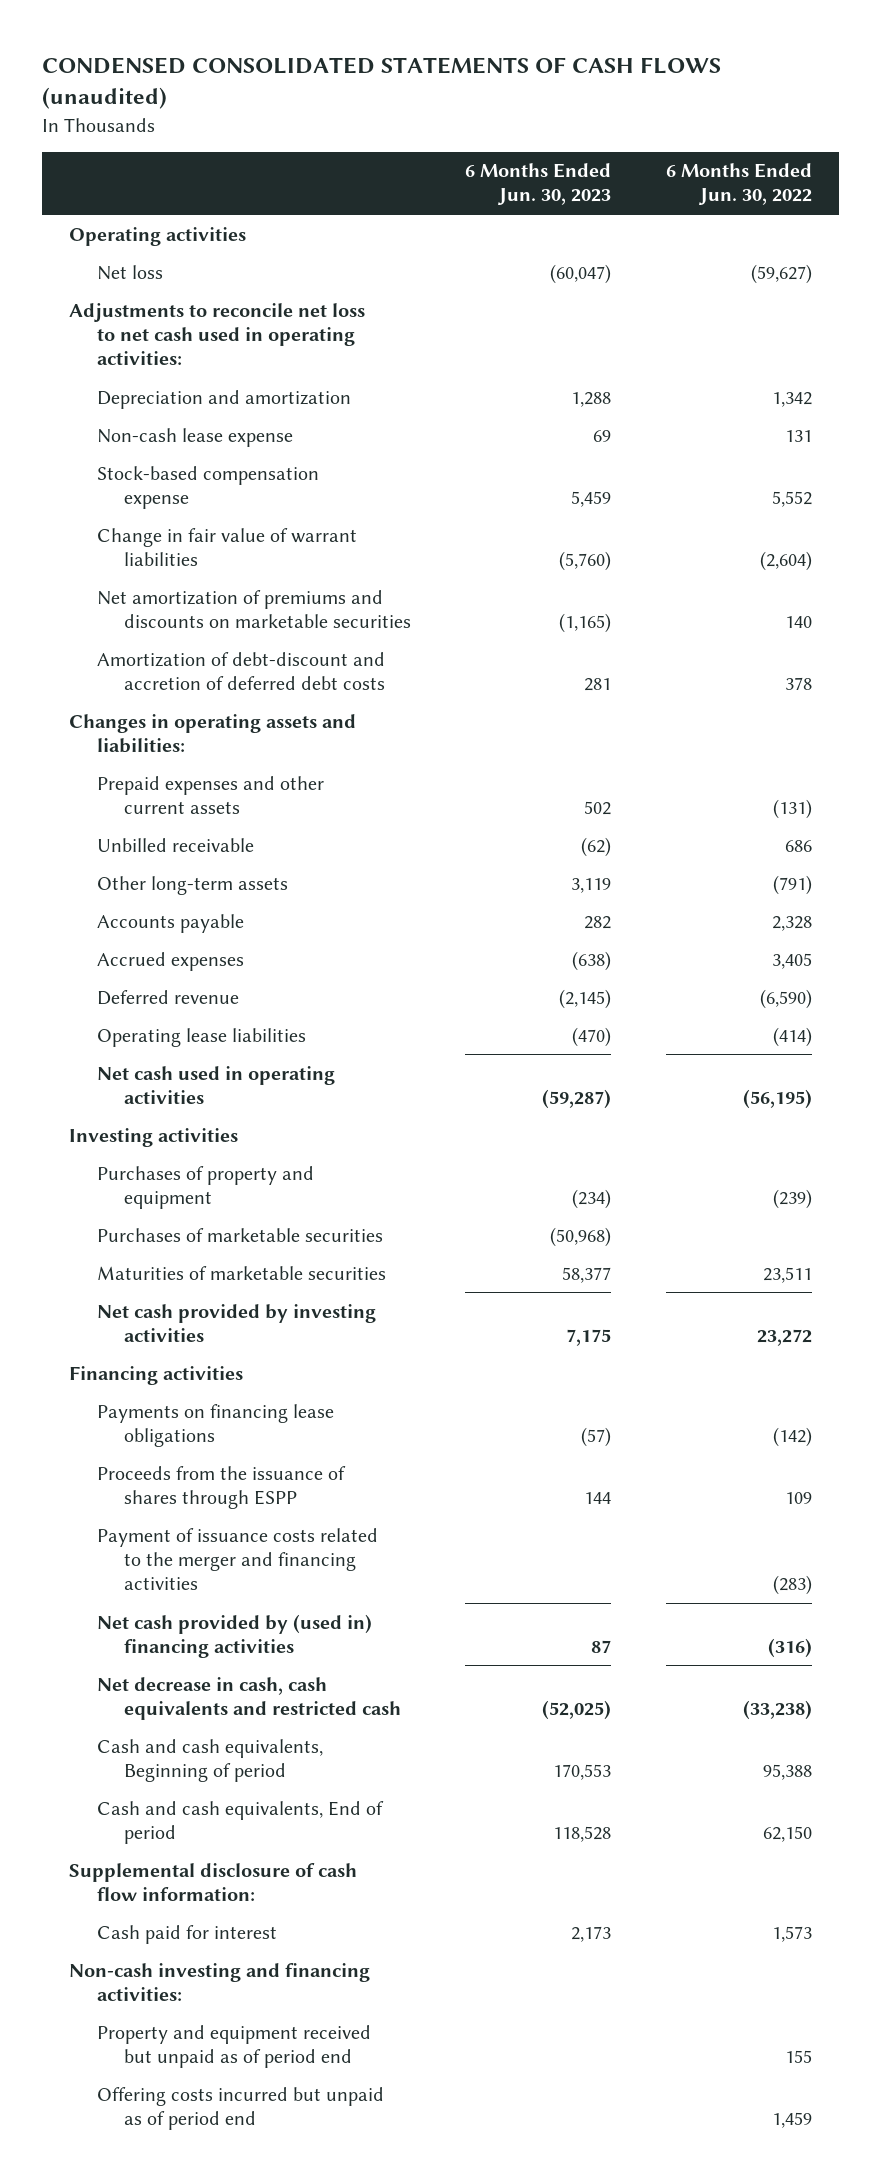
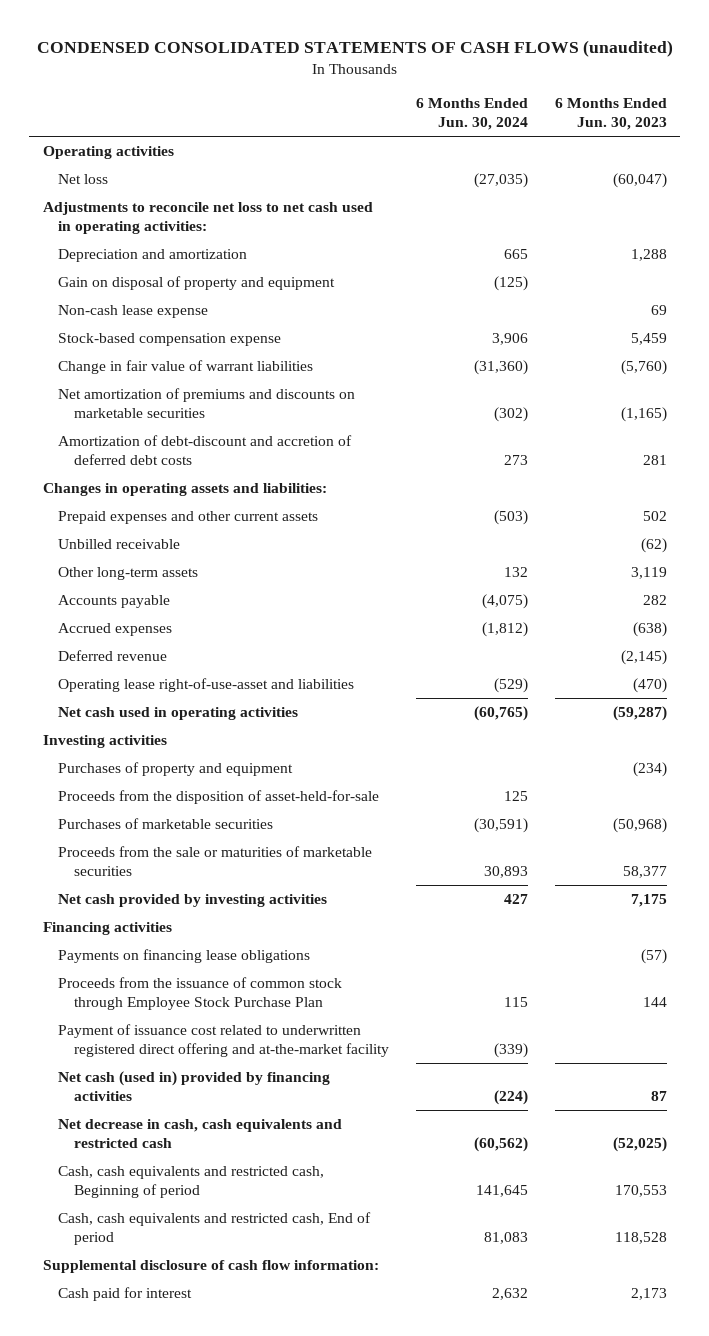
[665,163,812,206] 6 Months Ended Jun. 30, 2022 -> none
none -> [415,97,528,131] 6 Months Ended Jun. 30, 2024
none -> [58,275,336,290] Gain on disposal of property and equipment
[96,1027,306,1047] Operating lease liabilities -> none
none -> [58,677,355,692] Operating lease right-of-use-asset and liabilities
none -> [58,789,380,804] Proceeds from the disposition of asset-held-for-sale
[96,1265,386,1280] Maturities of marketable securities -> [58,845,373,877] Proceeds from the sale or maturities of marketable securities
[96,1527,378,1590] Payment of issuance costs related to the merger and financing activities -> none
[96,1465,346,1509] Proceeds from the issuance of shares through ESPP -> [58,976,343,1011] Proceeds from the issuance of common stock through Employee Stock Purchase Plan
none -> [58,1023,389,1058] Payment of issuance cost related to underwritten registered direct offering and at-the-market facility
[96,1613,372,1658] Net cash provided by (used in) financing activities -> [58,1070,331,1102] Net cash (used in) provided by financing activities
[96,1738,323,1782] Cash and cash equivalents, Beginning of period -> [58,1165,325,1199] Cash, cash equivalents and restricted cash, Beginning of period
[96,1800,384,1844] Cash and cash equivalents, End of period -> [58,1211,372,1246] Cash, cash equivalents and restricted cash, End of period
[69,1962,371,2001] Non-cash investing and financing activities: -> none
[96,2024,371,2068] Property and equipment received but unpaid as of period end -> none
[96,2086,384,2130] Offering costs incurred but unpaid as of period end -> none

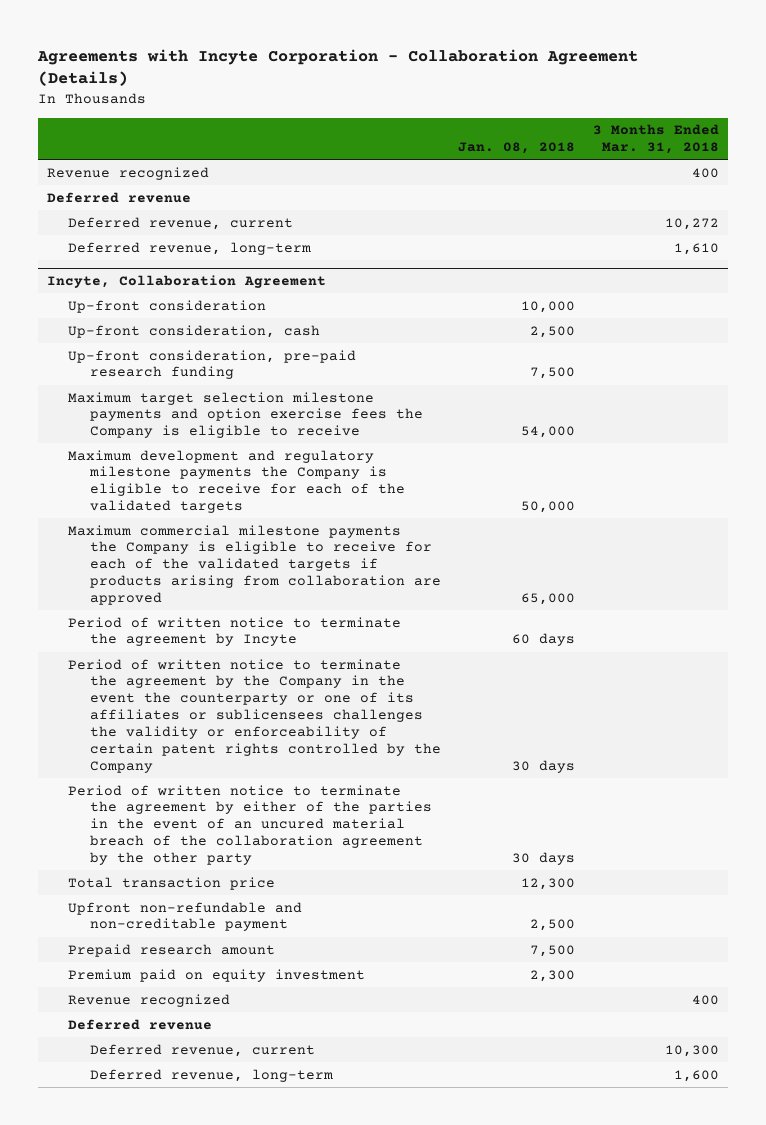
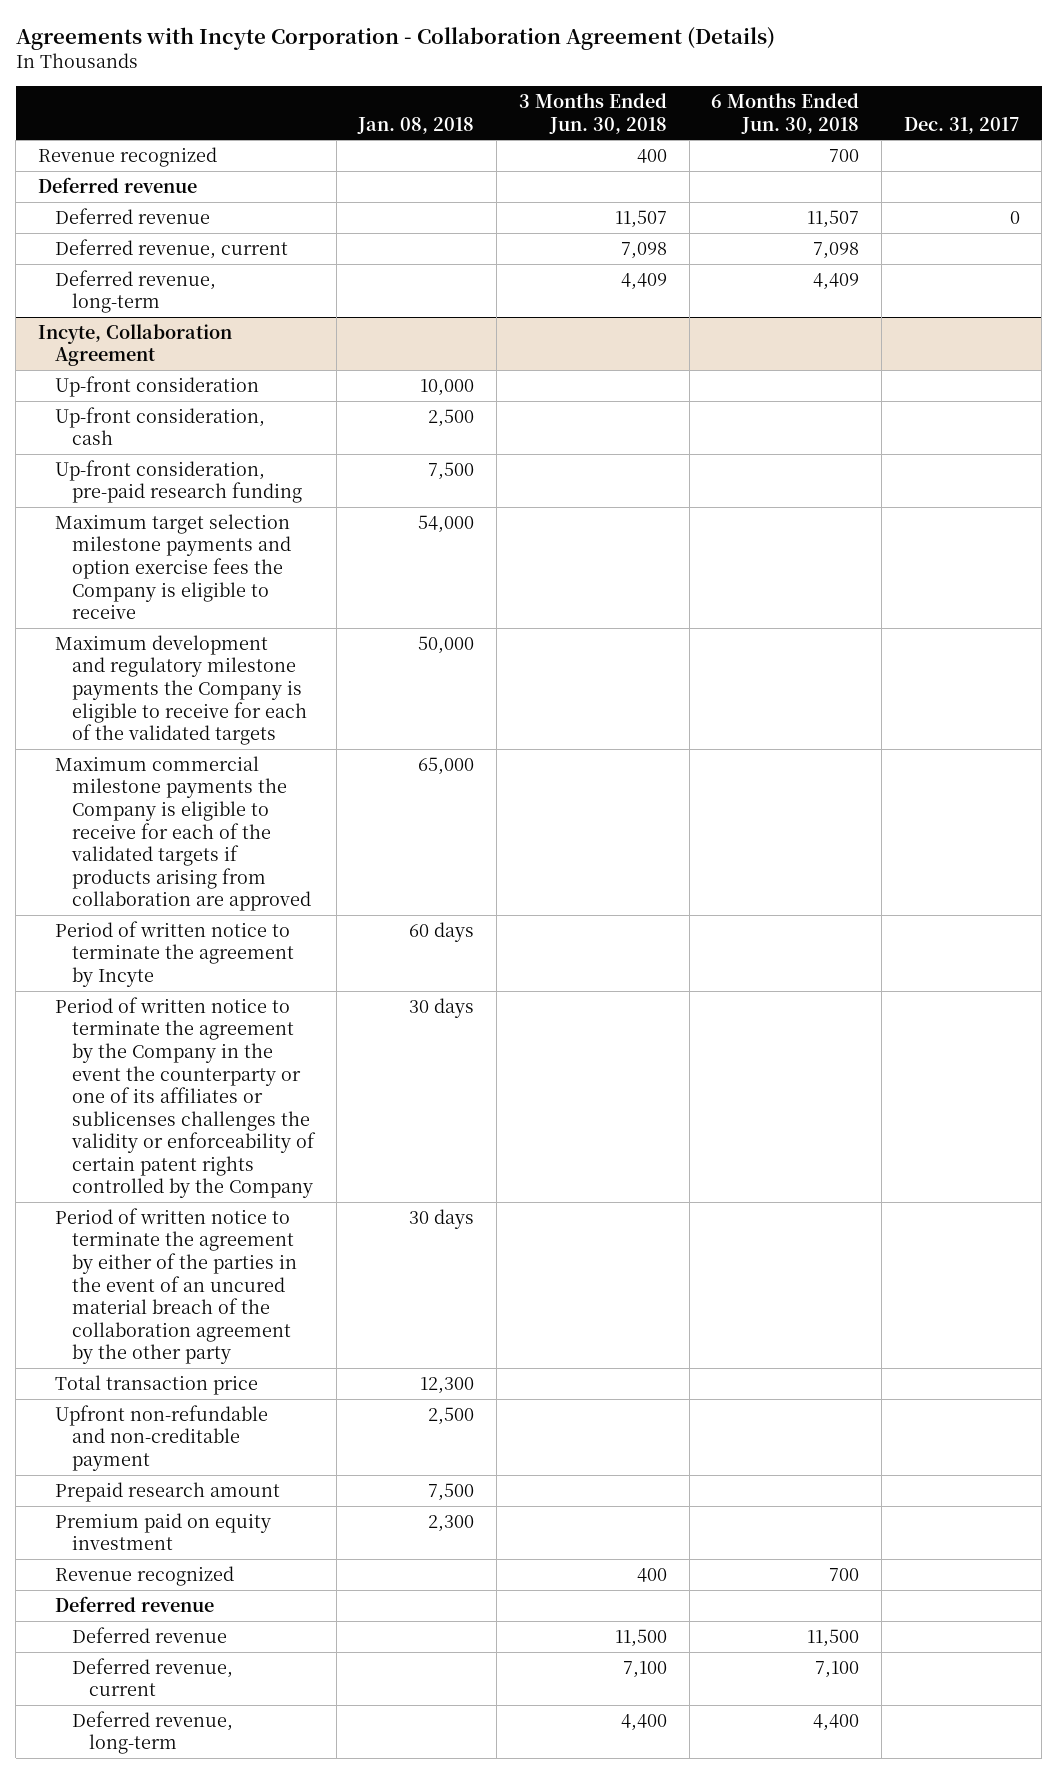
[593,124,720,155] 3 Months Ended Mar. 31, 2018 -> none
none -> [518,93,667,134] 3 Months Ended Jun. 30, 2018
none -> [711,93,860,134] 6 Months Ended Jun. 30, 2018
none -> [903,116,1020,134] Dec. 31, 2017
none -> [55,207,211,224] Deferred revenue
[68,658,441,774] Period of written notice to terminate the agreement by the Company in the event the counterparty or one of its affiliates or sublicensees challenges the validity or enforceability of certain patent rights controlled by the Company -> [55,996,316,1199] Period of written notice to terminate the agreement by the Company in the event the counterparty or one of its affiliates or sublicenses challenges the validity or enforceability of certain patent rights controlled by the Company
none -> [71,1626,227,1643] Deferred revenue

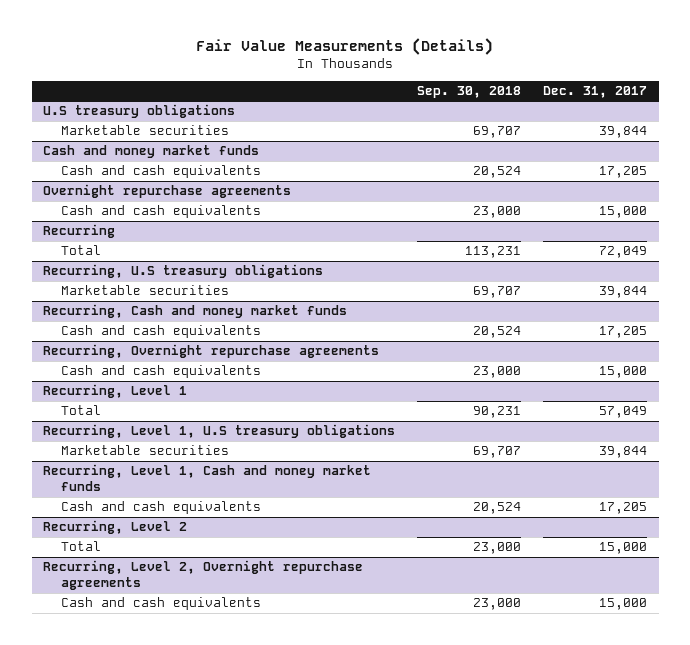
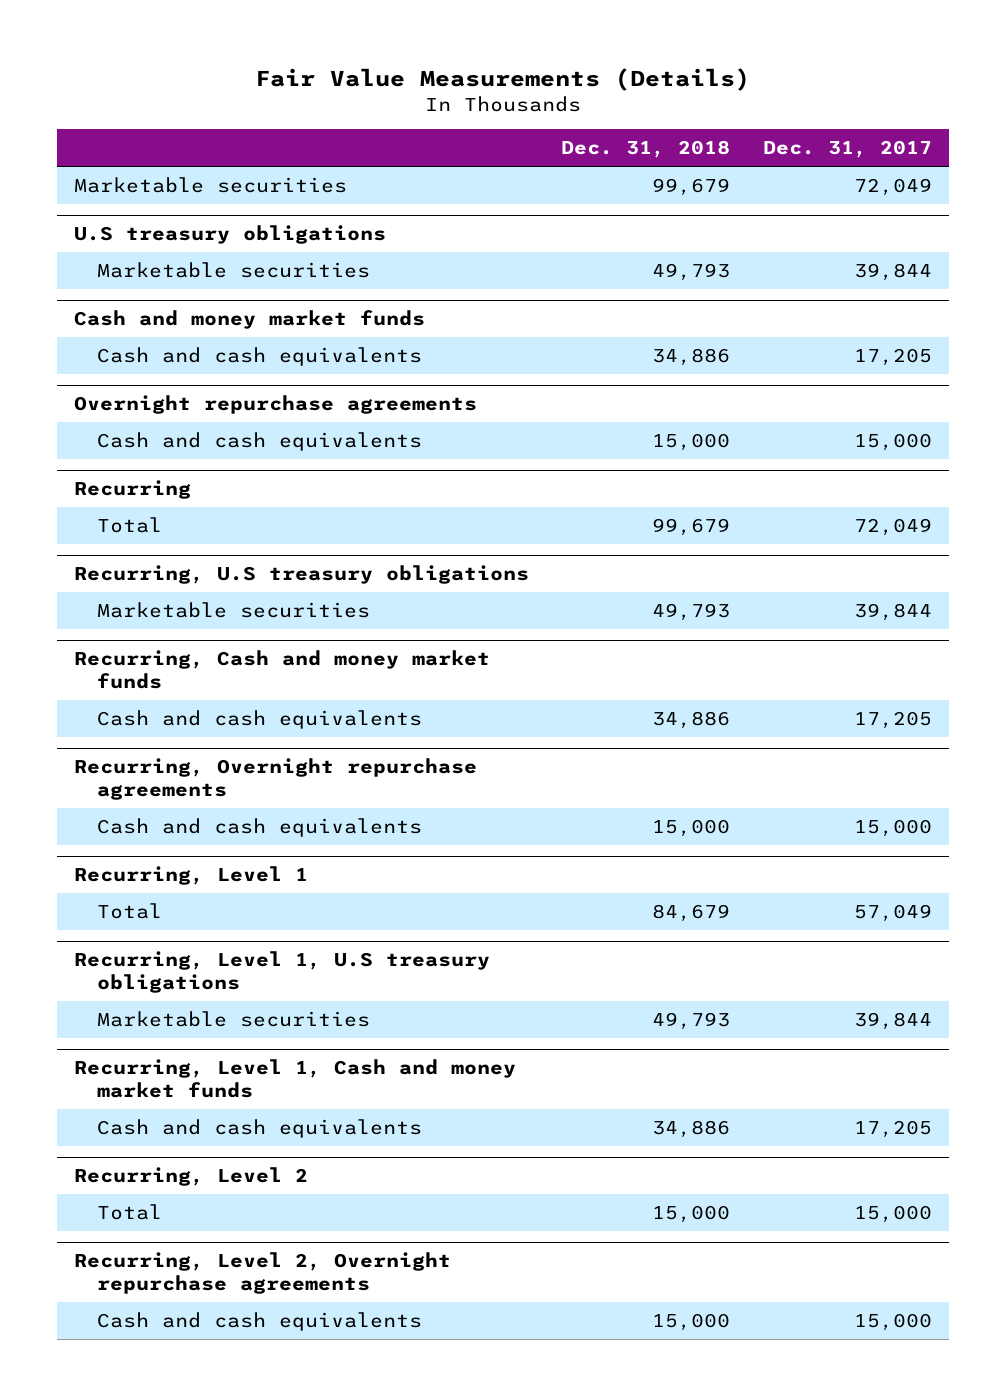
[417,85,522,98] Sep. 30, 2018 -> none
none -> [561,140,731,159] Dec. 31, 2018
none -> [73,177,347,194] Marketable securities

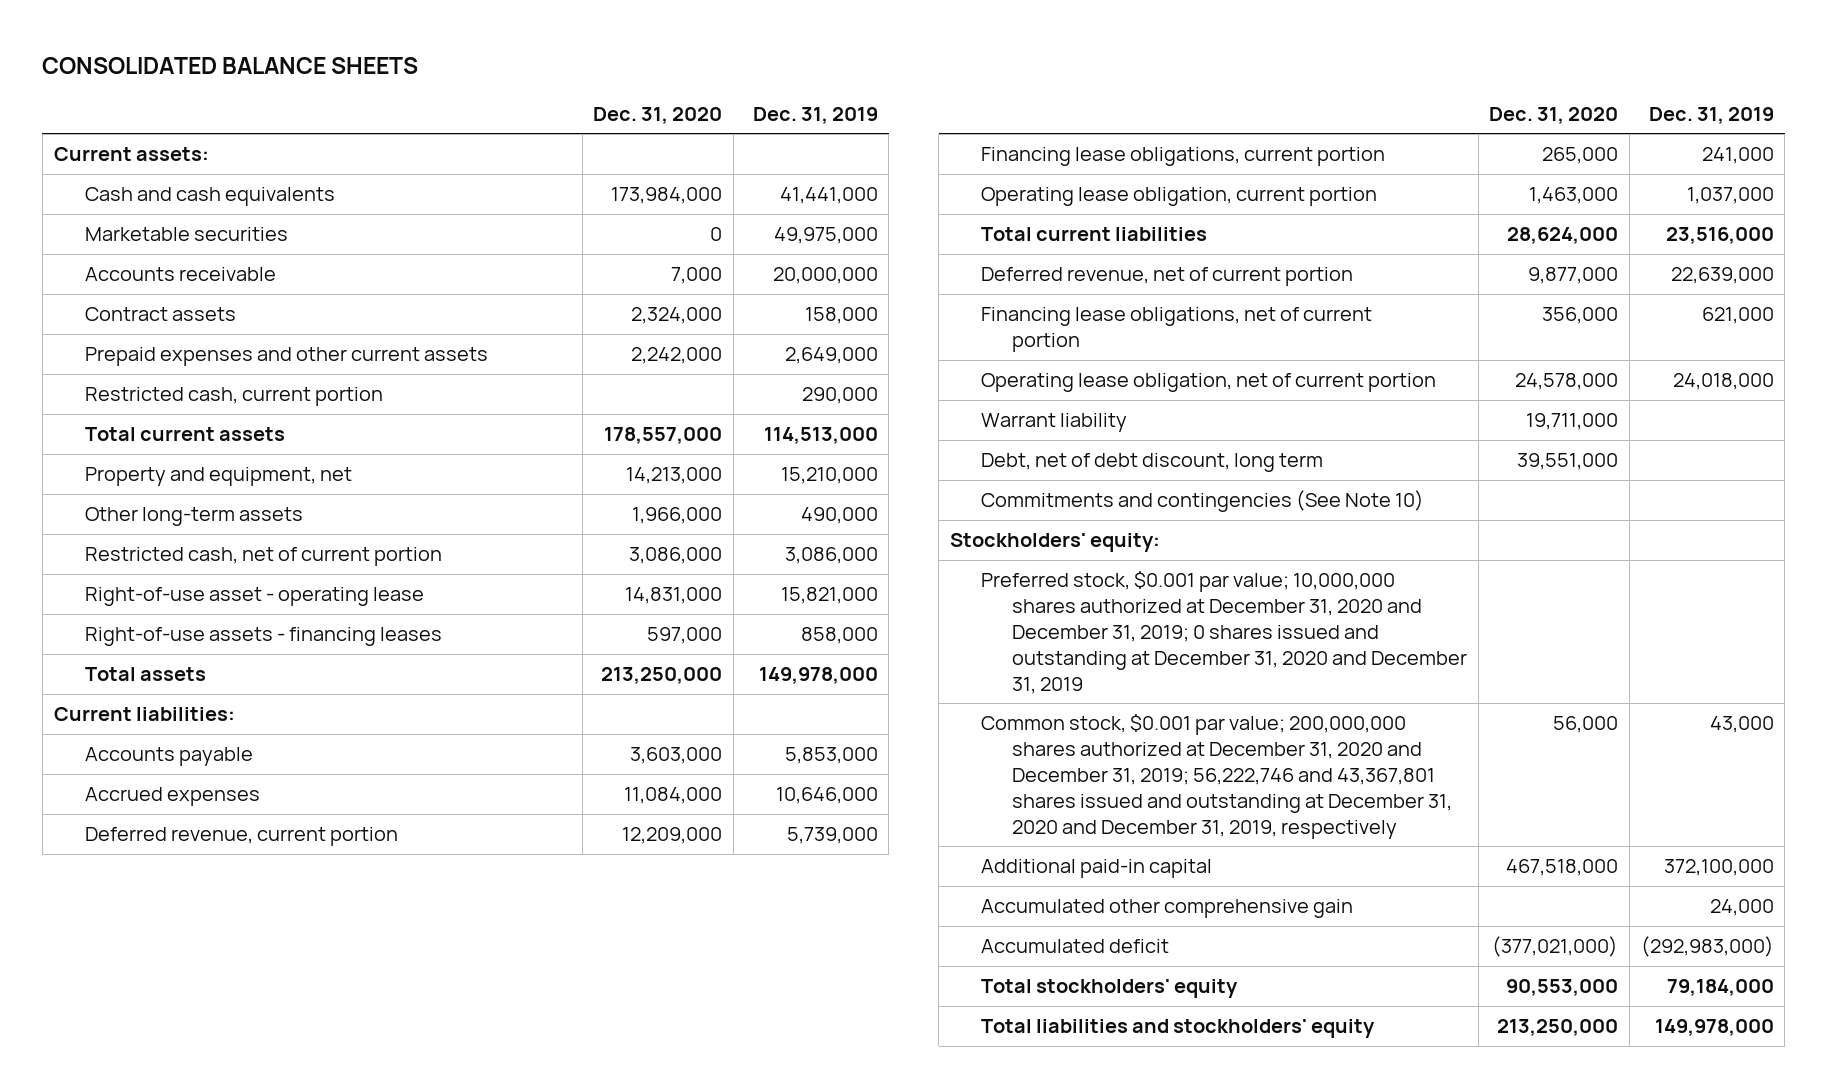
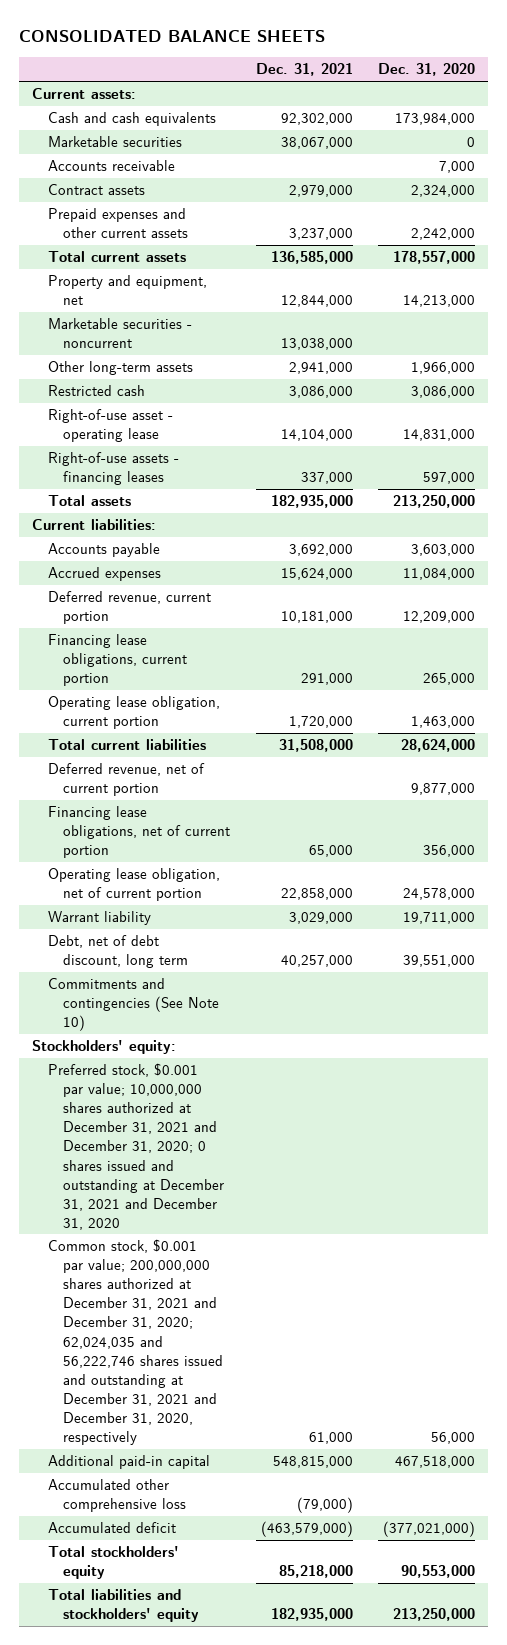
[752,106,878,124] Dec. 31, 2019 -> none
none -> [255,63,353,77] Dec. 31, 2021
[84,387,383,407] Restricted cash, current portion -> none
none -> [47,318,192,349] Marketable securities - noncurrent
[84,547,442,567] Restricted cash, net of current portion -> [47,385,145,397] Restricted cash
[980,571,1468,694] Preferred stock, $0.001 par value; 10,000,000 shares authorized at December 31, 2020 and December 31, 2019; 0 shares issued and outstanding at December 31, 2020 and December 31, 2019 -> [47,1063,225,1230] Preferred stock, $0.001 par value; 10,000,000 shares authorized at December 31, 2021 and December 31, 2020; 0 shares issued and outstanding at December 31, 2021 and December 31, 2020
[980,714,1453,839] Common stock, $0.001 par value; 200,000,000 shares authorized at December 31, 2020 and December 31, 2019; 56,222,746 and 43,367,801 shares issued and outstanding at December 31, 2020 and December 31, 2019, respectively -> [47,1239,224,1445] Common stock, $0.001 par value; 200,000,000 shares authorized at December 31, 2021 and December 31, 2020; 62,024,035 and 56,222,746 shares issued and outstanding at December 31, 2021 and December 31, 2020, respectively
[980,899,1353,919] Accumulated other comprehensive gain -> [47,1479,187,1513] Accumulated other comprehensive loss

